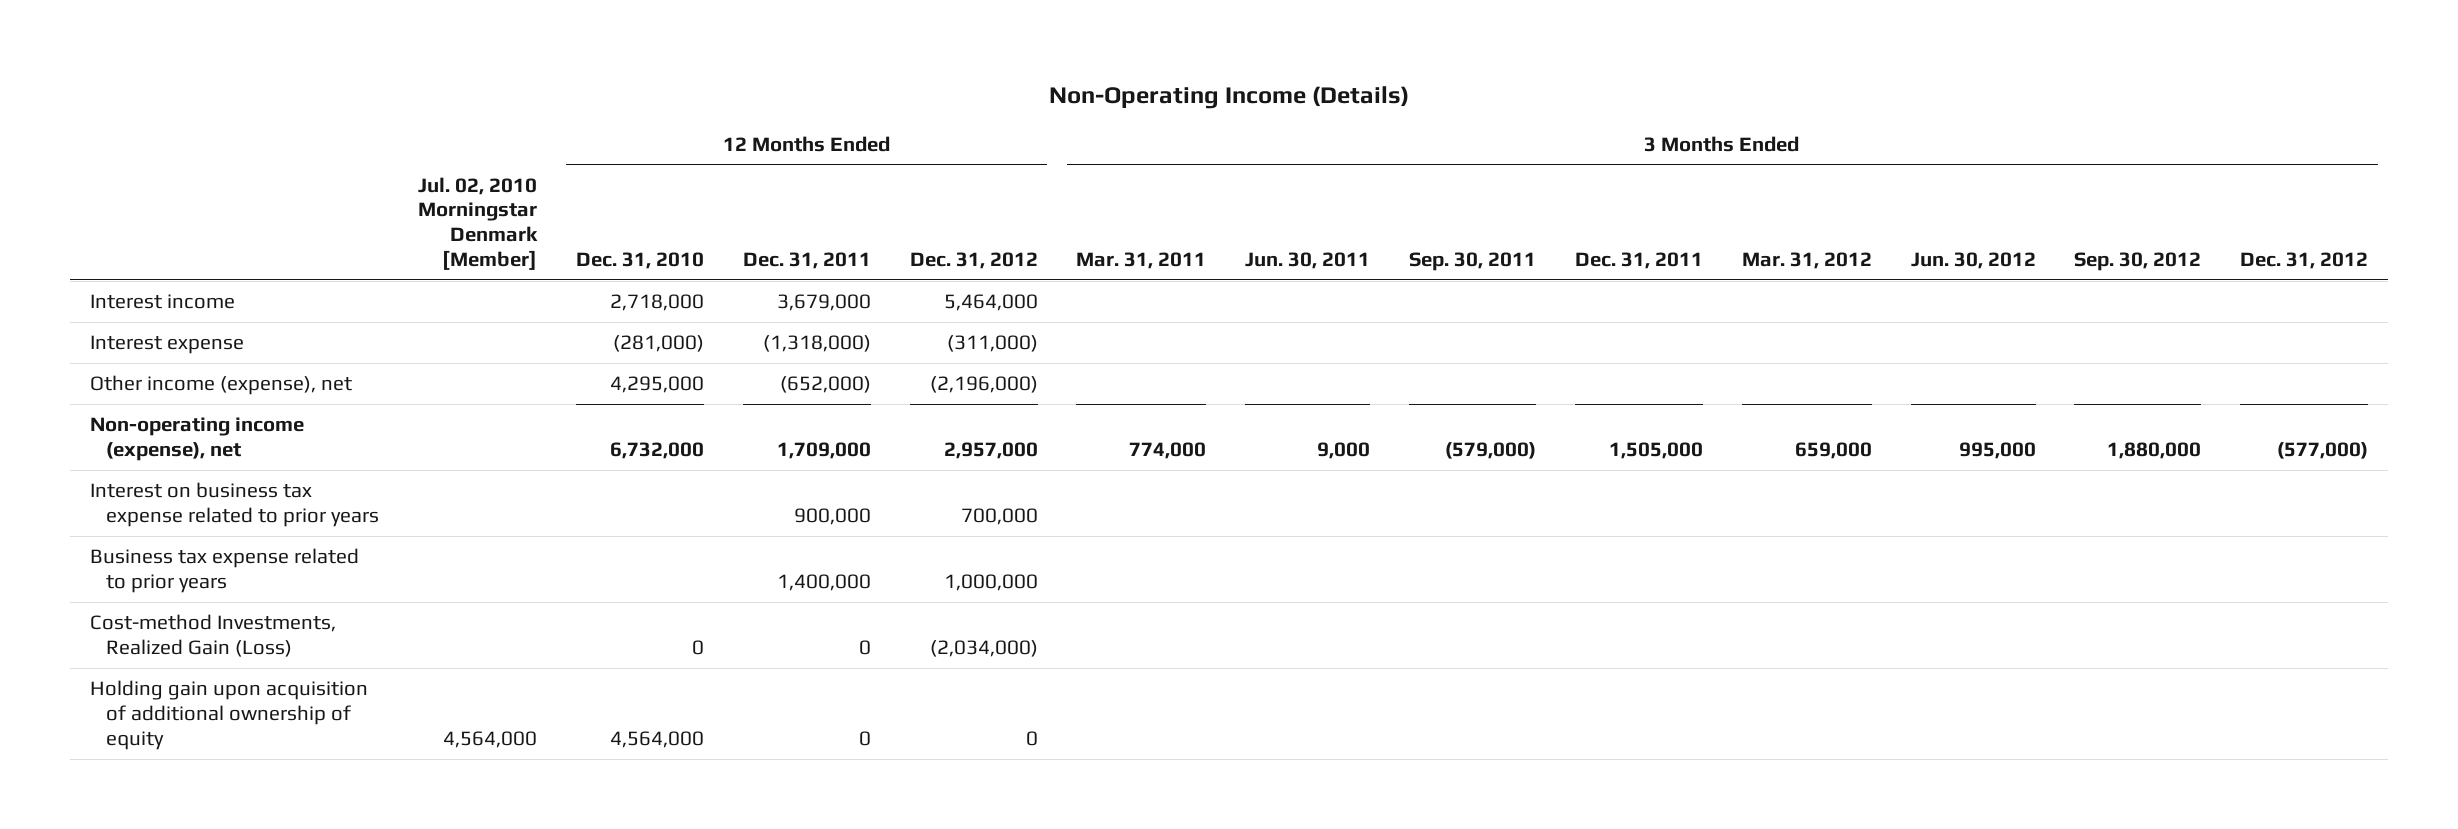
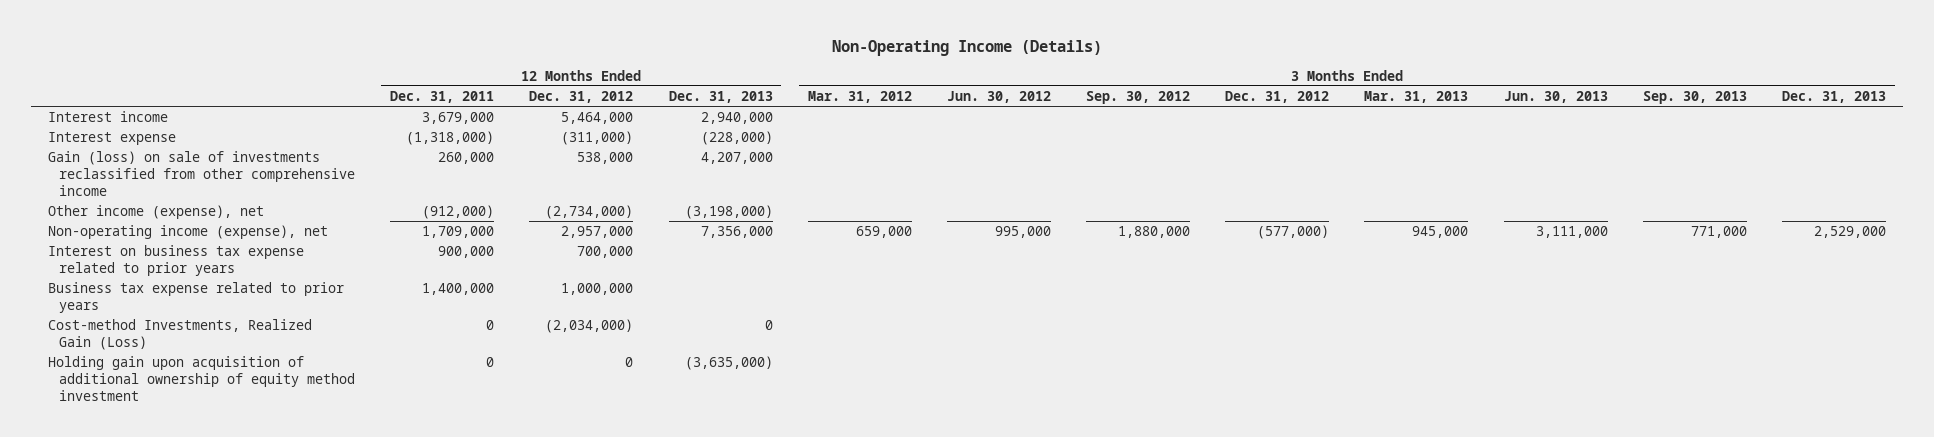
[418,176,539,270] Jul. 02, 2010 Morningstar Denmark [Member] -> none
[575,251,704,269] Dec. 31, 2010 -> none
[1076,251,1207,269] Mar. 31, 2011 -> none
[1245,251,1371,269] Jun. 30, 2011 -> none
[1409,251,1537,271] Sep. 30, 2011 -> none
[1574,251,1703,269] Dec. 31, 2011 -> none
none -> [668,90,773,103] Dec. 31, 2013
none -> [1364,90,1469,103] Mar. 31, 2013
none -> [1503,90,1608,103] Jun. 30, 2013
none -> [1642,90,1747,104] Sep. 30, 2013
none -> [1781,90,1886,103] Dec. 31, 2013
none -> [48,151,356,196] Gain (loss) on sale of investments reclassified from other comprehensive income
[779,376,871,394] (652,000) -> [422,205,495,220] (912,000)
[929,376,1038,394] (2,196,000) -> [545,205,634,220] (2,734,000)
[89,680,368,750] Holding gain upon acquisition of additional ownership of equity -> [48,356,356,401] Holding gain upon acquisition of additional ownership of equity method investment

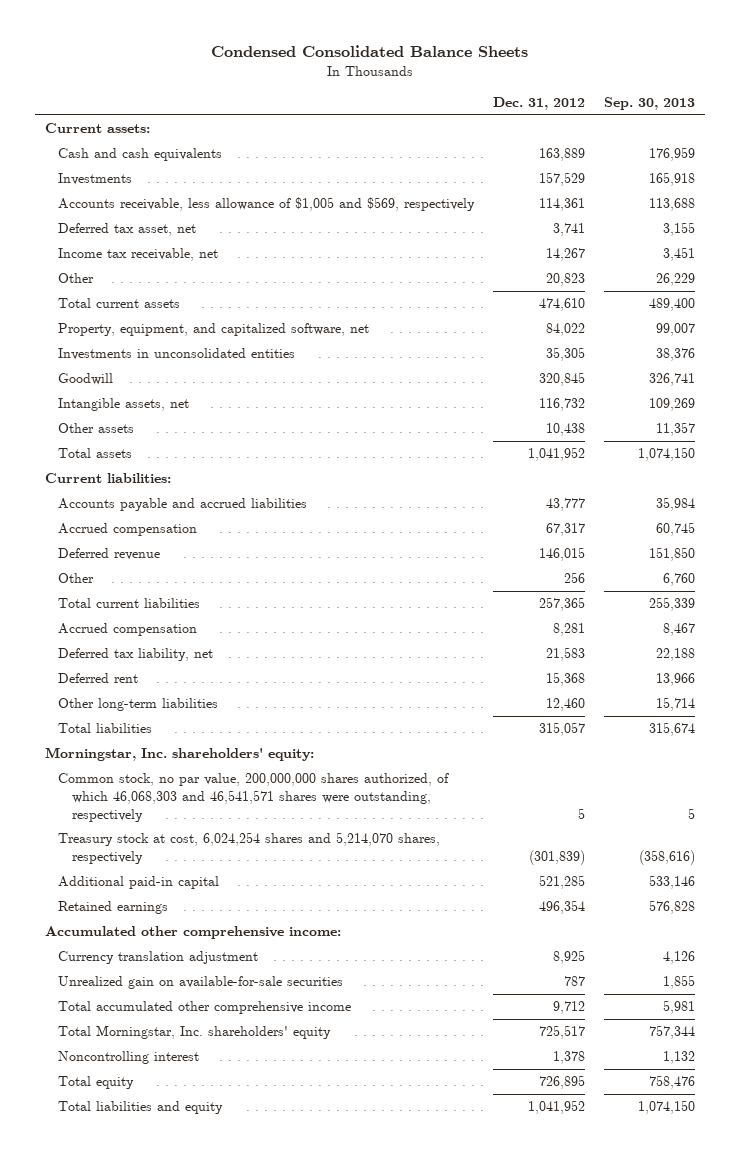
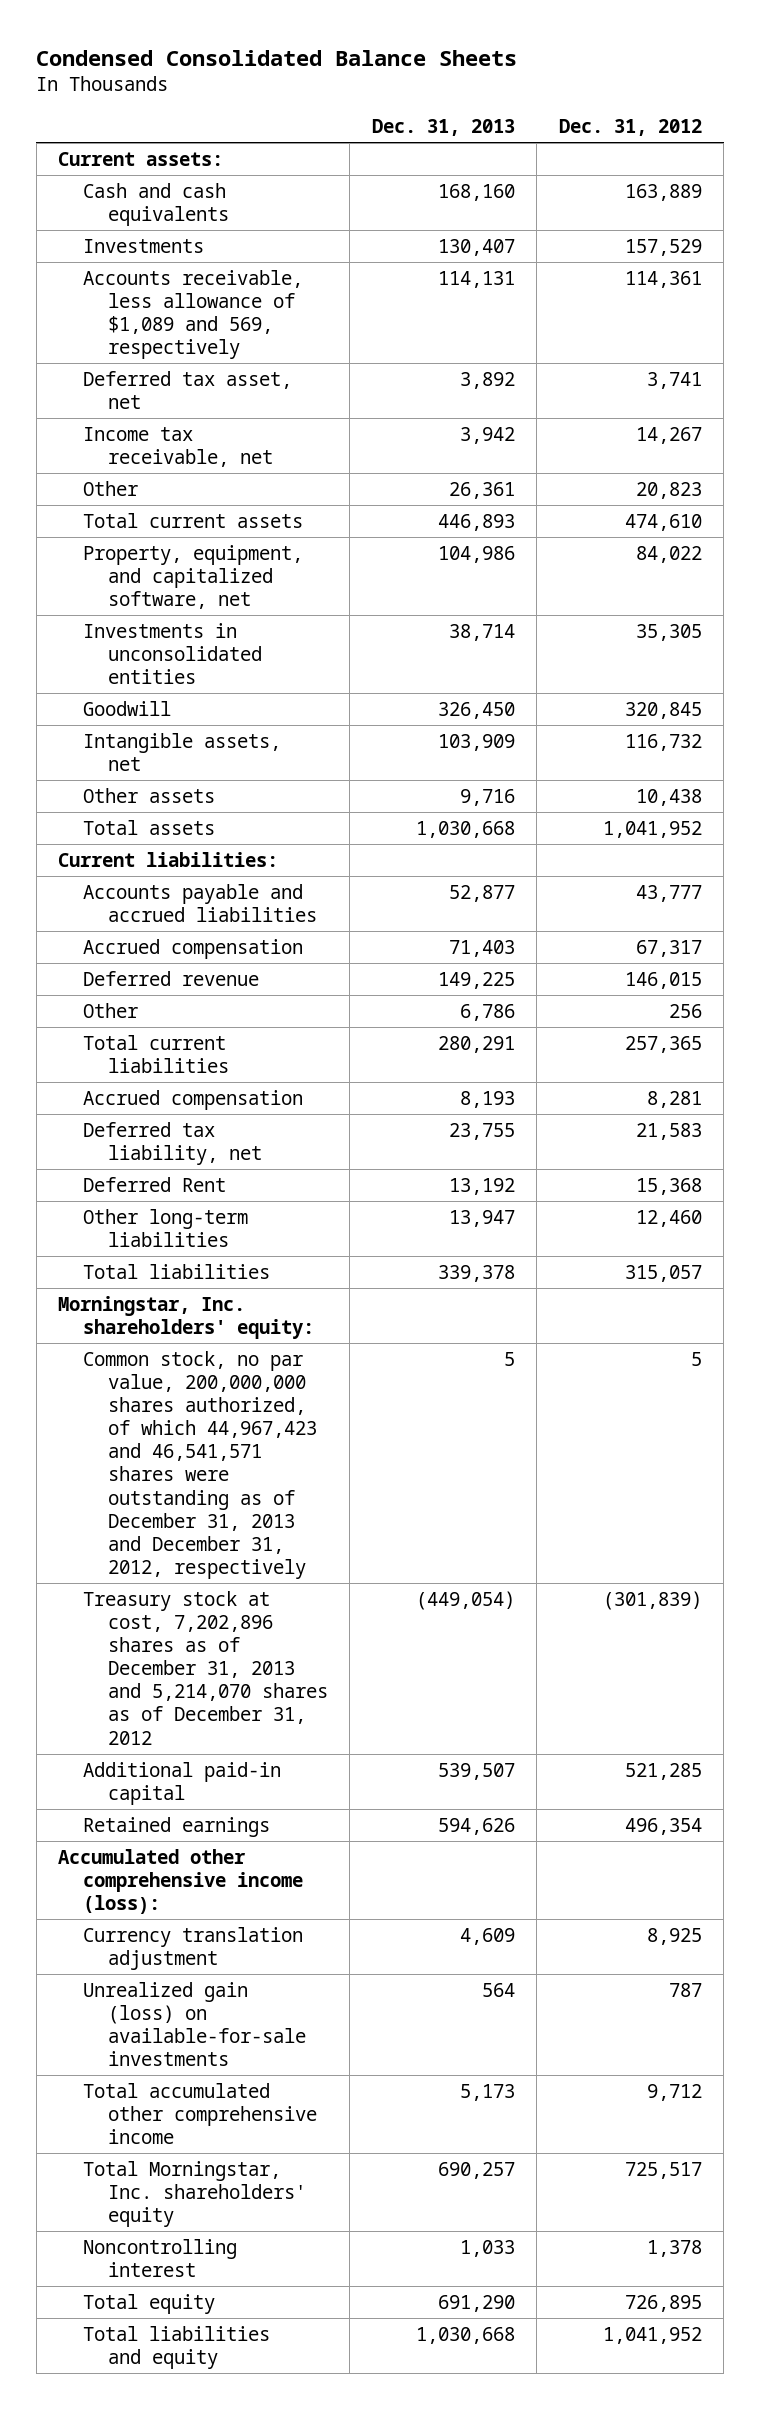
[604,97,696,111] Sep. 30, 2013 -> none
none -> [371,119,515,137] Dec. 31, 2013
[58,197,476,212] Accounts receivable, less allowance of $1,005 and $569, respectively -> [83,269,304,360] Accounts receivable, less allowance of $1,089 and 569, respectively
[58,673,139,684] Deferred rent -> [83,1176,227,1192] Deferred Rent
[58,773,450,822] Common stock, no par value, 200,000,000 shares authorized, of which 46,068,303 and 46,541,571 shares were outstanding, respectively -> [83,1350,317,1579] Common stock, no par value, 200,000,000 shares authorized, of which 44,967,423 and 46,541,571 shares were outstanding as of December 31, 2013 and December 31, 2012, respectively
[58,832,441,864] Treasury stock at cost, 6,024,254 shares and 5,214,070 shares, respectively -> [83,1590,328,1745] Treasury stock at cost, 7,202,896 shares as of December 31, 2013 and 5,214,070 shares as of December 31, 2012
[44,926,341,940] Accumulated other comprehensive income: -> [58,1848,304,1915] Accumulated other comprehensive income (loss):
[58,976,344,990] Unrealized gain on available-for-sale securities -> [83,1981,306,2067] Unrealized gain (loss) on available-for-sale investments

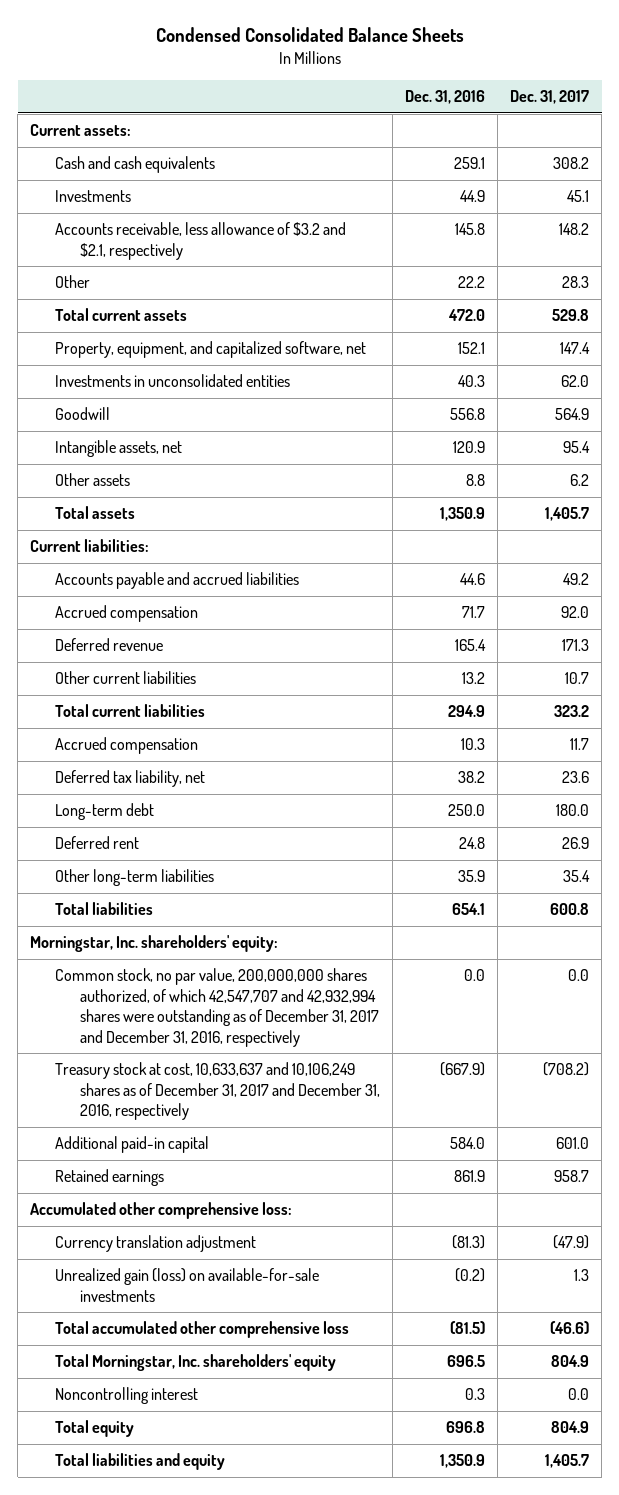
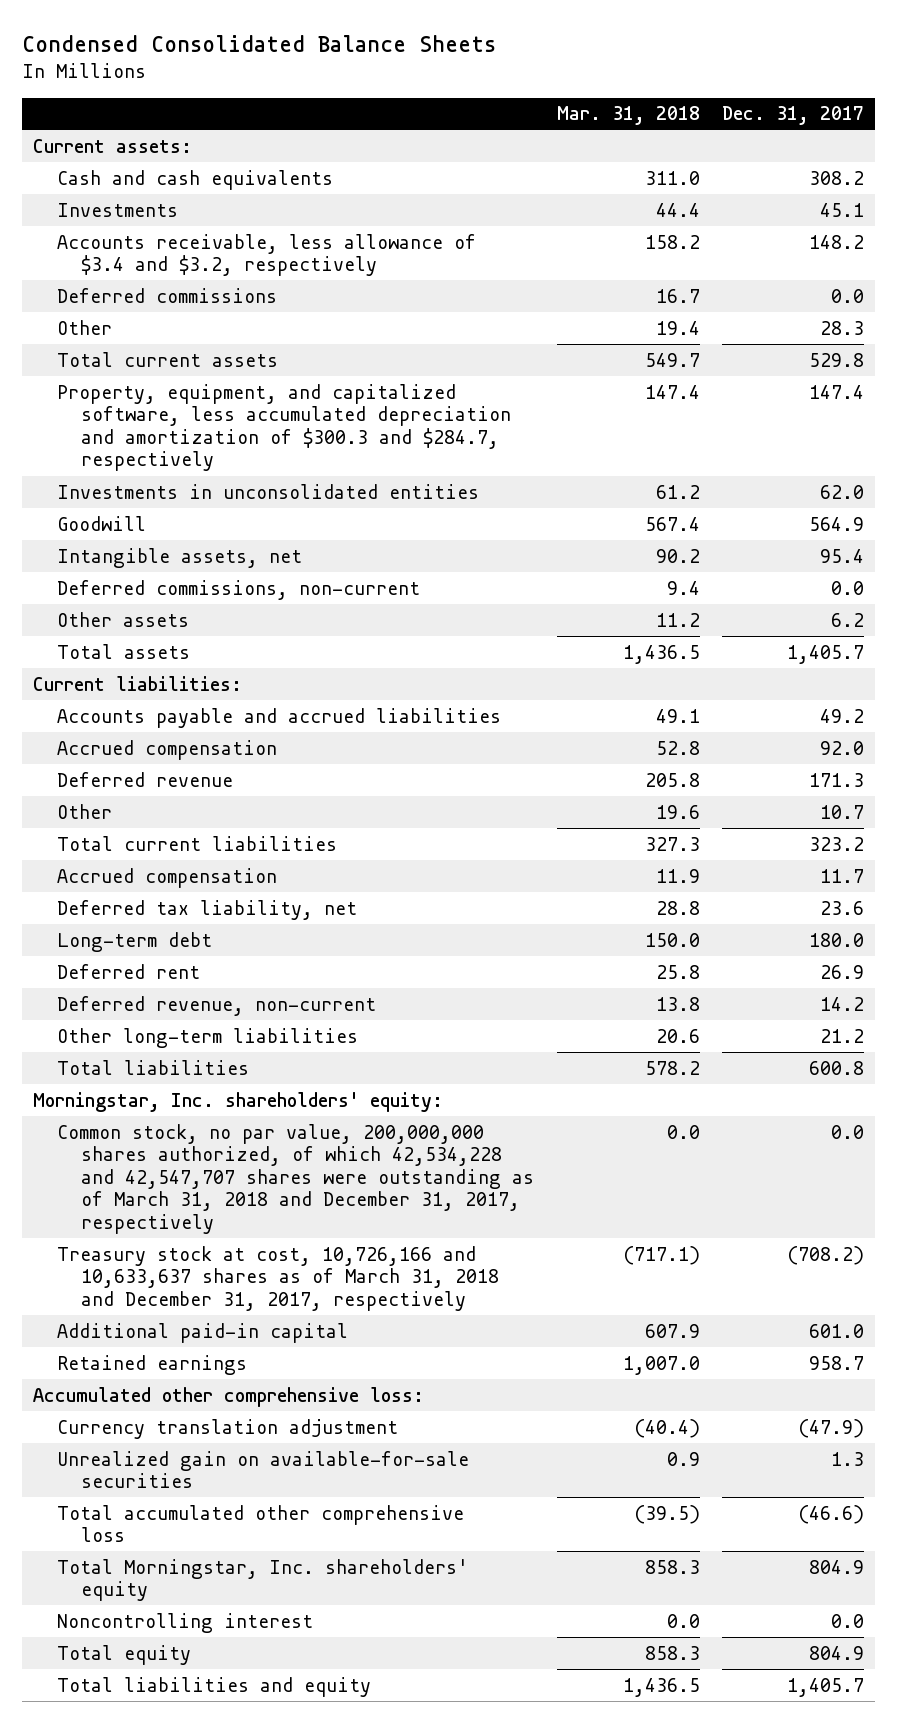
[405,89,486,104] Dec. 31, 2016 -> none
none -> [556,106,700,126] Mar. 31, 2018
[55,222,347,260] Accounts receivable, less allowance of $3.2 and $2.1, respectively -> [57,233,477,277] Accounts receivable, less allowance of $3.4 and $3.2, respectively
none -> [57,287,278,303] Deferred commissions
[55,341,367,359] Property, equipment, and capitalized software, net -> [57,383,512,472] Property, equipment, and capitalized software, less accumulated depreciation and amortization of $300.3 and $284.7, respectively
none -> [57,579,421,600] Deferred commissions, non-current
[55,671,197,685] Other current liabilities -> [57,803,113,819] Other
none -> [57,995,377,1016] Deferred revenue, non-current
[563,870,591,883] 35.4 -> [819,1028,864,1043] 21.2
[55,968,380,1047] Common stock, no par value, 200,000,000 shares authorized, of which 42,547,707 and 42,932,994 shares were outstanding as of December 31, 2017 and December 31, 2016, respectively -> [57,1123,535,1235] Common stock, no par value, 200,000,000 shares authorized, of which 42,534,228 and 42,547,707 shares were outstanding as of March 31, 2018 and December 31, 2017, respectively
[55,1062,381,1121] Treasury stock at cost, 10,633,637 and 10,106,249 shares as of December 31, 2017 and December 31, 2016, respectively -> [57,1245,500,1311] Treasury stock at cost, 10,726,166 and 10,633,637 shares as of March 31, 2018 and December 31, 2017, respectively
[55,1268,320,1302] Unrealized gain (loss) on available-for-sale investments -> [57,1450,470,1489] Unrealized gain on available-for-sale securities

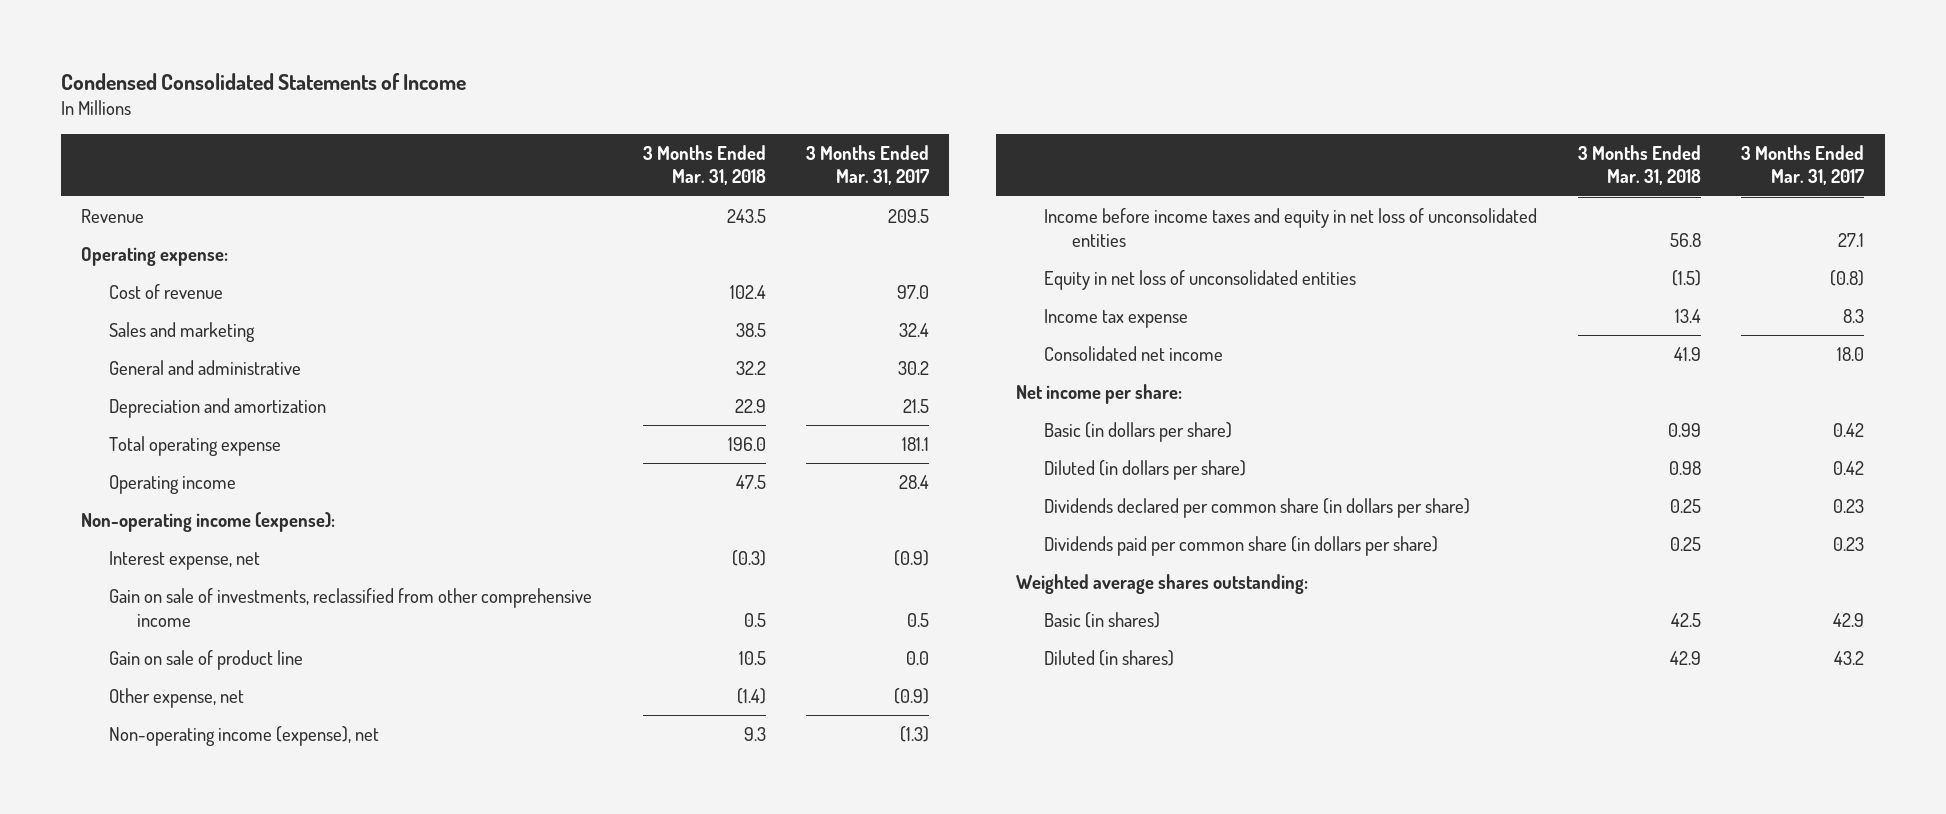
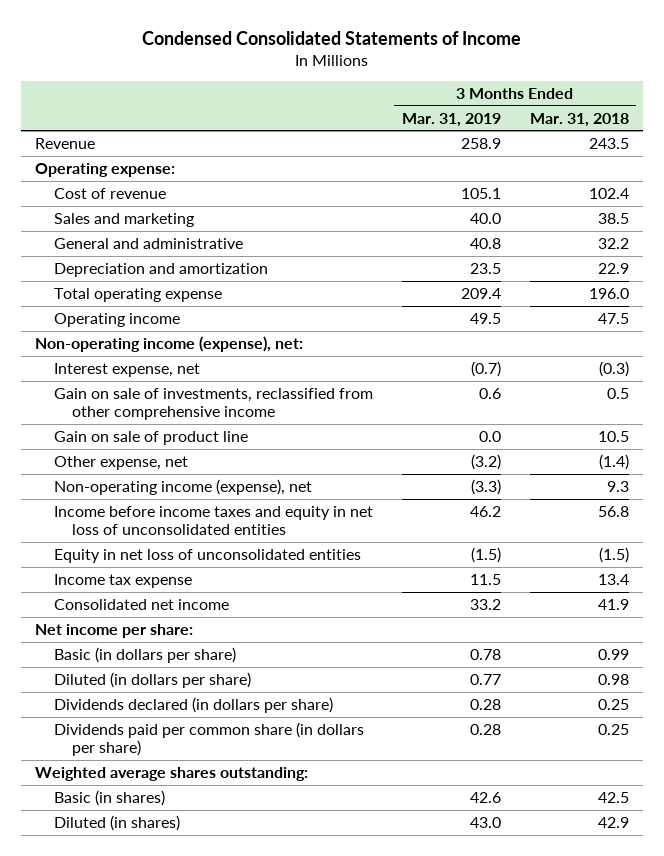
[806,144,930,186] 3 Months Ended Mar. 31, 2017 -> none
none -> [401,112,501,127] Mar. 31, 2019
[81,511,336,532] Non-operating income (expense): -> [35,335,304,352] Non-operating income (expense), net:
[1044,497,1471,518] Dividends declared per common share (in dollars per share) -> [53,696,333,713] Dividends declared (in dollars per share)

